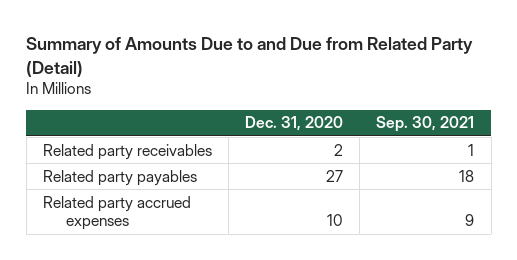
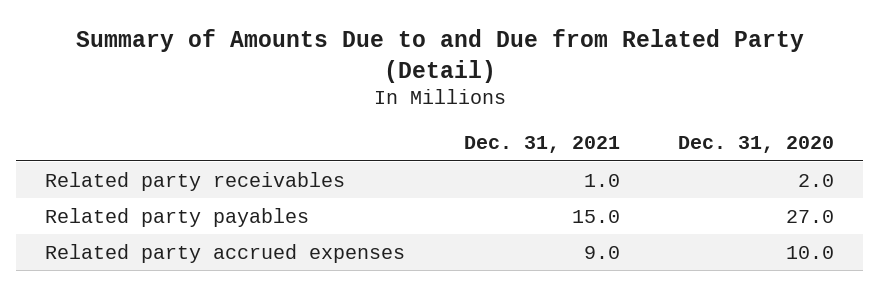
[376,116,475,133] Sep. 30, 2021 -> none
none -> [463,135,620,153] Dec. 31, 2021
[334,143,344,156] 2 -> [797,173,834,187] 2.0
[326,169,344,182] 27 -> [785,209,834,223] 27.0
[327,214,344,227] 10 -> [785,245,834,259] 10.0

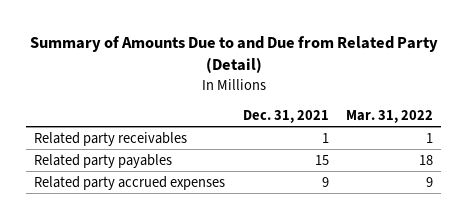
[677,135,834,153] Dec. 31, 2020 -> none
none -> [345,109,433,123] Mar. 31, 2022
[583,173,620,187] 1.0 -> [321,132,329,143] 1
[571,209,620,223] 15.0 -> [314,154,329,165] 15
[583,245,620,259] 9.0 -> [321,176,329,187] 9

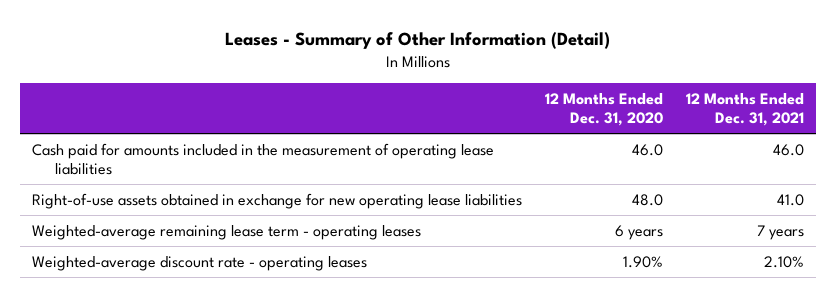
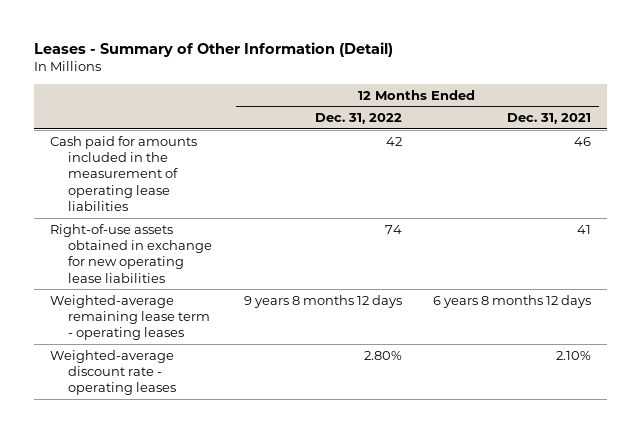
[544,93,663,127] 12 Months Ended Dec. 31, 2020 -> none
none -> [314,112,402,124] Dec. 31, 2022
[773,143,805,156] 46.0 -> [574,136,592,146] 46
[777,193,805,206] 41.0 -> [577,224,592,234] 41
[757,224,805,240] 7 years -> [433,294,592,308] 6 years 8 months 12 days

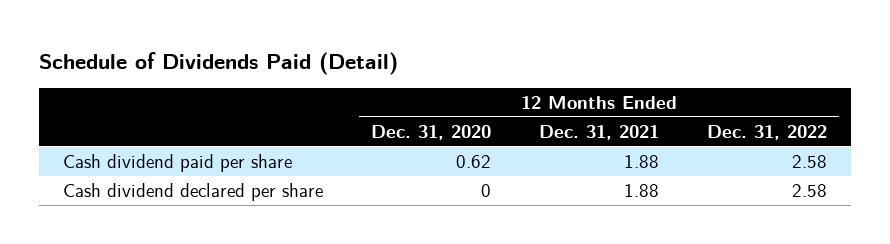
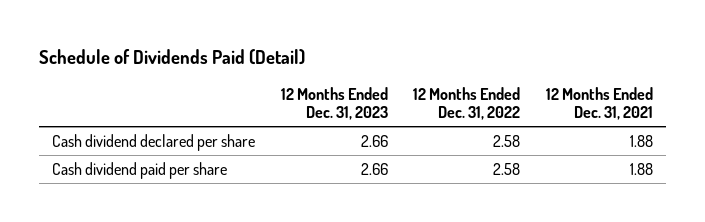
[370,124,491,140] Dec. 31, 2020 -> none
none -> [280,86,388,121] 12 Months Ended Dec. 31, 2023
[63,154,293,173] Cash dividend paid per share -> [51,161,227,179] Cash dividend paid per share

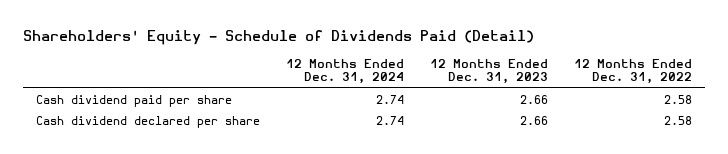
[38,48,305,65] Schedule of Dividends Paid (Detail) -> [23,30,535,46] Shareholders' Equity - Schedule of Dividends Paid (Detail)
[546,86,654,121] 12 Months Ended Dec. 31, 2021 -> none
none -> [286,58,405,85] 12 Months Ended Dec. 31, 2024
[51,133,255,151] Cash dividend declared per share -> [36,116,261,129] Cash dividend declared per share

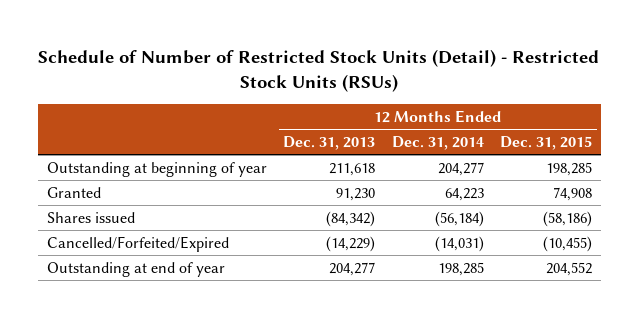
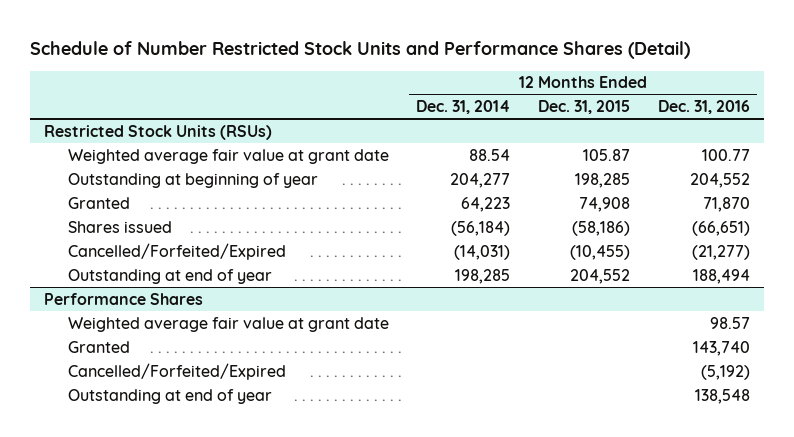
[38,49,600,93] Schedule of Number of Restricted Stock Units (Detail) - Restricted Stock Units (RSUs) -> [30,40,691,59] Schedule of Number Restricted Stock Units and Performance Shares (Detail)
[283,135,376,150] Dec. 31, 2013 -> none
none -> [657,100,750,115] Dec. 31, 2016
none -> [44,124,273,140] Restricted Stock Units (RSUs)
none -> [67,148,389,164] Weighted average fair value at grant date
none -> [44,292,204,305] Performance Shares
none -> [67,316,389,332] Weighted average fair value at grant date
none -> [67,340,130,353] Granted
none -> [67,362,286,380] Cancelled/Forfeited/Expired
none -> [67,388,272,404] Outstanding at end of year

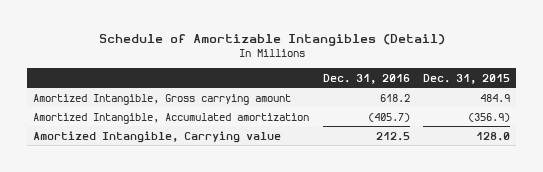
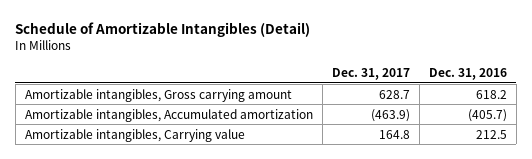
[422,73,510,84] Dec. 31, 2015 -> none
none -> [331,67,410,80] Dec. 31, 2017
[33,93,292,105] Amortized Intangible, Gross carrying amount -> [24,88,292,102] Amortizable intangibles, Gross carrying amount
[33,112,310,124] Amortized Intangible, Accumulated amortization -> [24,108,313,122] Amortizable intangibles, Accumulated amortization
[33,130,282,143] Amortized Intangible, Carrying value -> [24,128,245,142] Amortizable intangibles, Carrying value

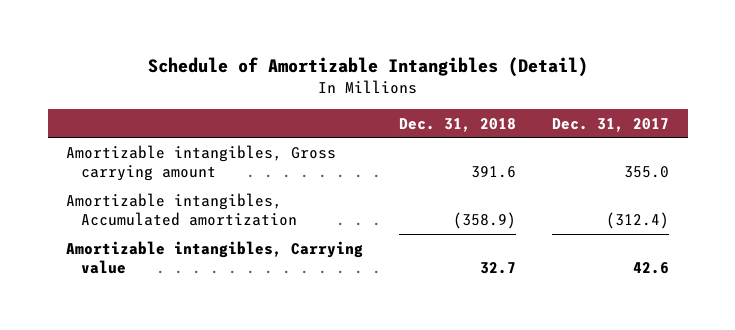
[428,67,507,80] Dec. 31, 2016 -> none
none -> [399,117,517,132] Dec. 31, 2018
[378,89,410,99] 628.7 -> [624,166,670,179] 355.0
[370,108,410,122] (463.9) -> [606,212,670,230] (312.4)
[378,129,410,139] 164.8 -> [633,262,670,275] 42.6

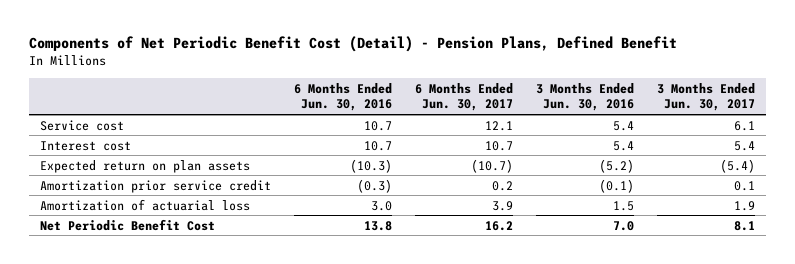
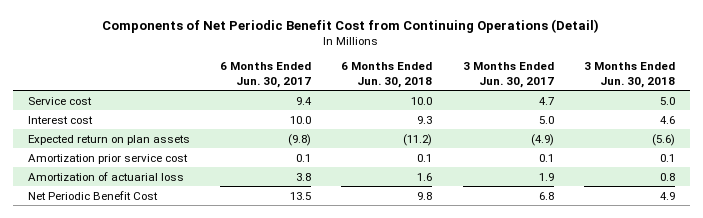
[28,36,677,53] Components of Net Periodic Benefit Cost (Detail) - Pension Plans, Defined Benefit -> [102,19,600,34] Components of Net Periodic Benefit Cost from Continuing Operations (Detail)
[293,82,392,112] 6 Months Ended Jun. 30, 2016 -> none
[535,82,634,112] 3 Months Ended Jun. 30, 2016 -> none
none -> [341,62,433,88] 6 Months Ended Jun. 30, 2018
none -> [584,62,676,88] 3 Months Ended Jun. 30, 2018
[484,120,513,131] 12.1 -> [296,96,313,105] 9.4
[733,120,755,131] 6.1 -> [538,96,554,105] 4.7
[484,140,513,151] 10.7 -> [290,115,312,124] 10.0
[733,140,755,151] 5.4 -> [538,115,554,124] 5.0
[470,158,513,173] (10.7) -> [288,133,312,146] (9.8)
[719,158,755,173] (5.4) -> [530,133,554,146] (4.9)
[39,179,271,193] Amortization prior service credit -> [27,153,188,164] Amortization prior service cost
[491,180,513,191] 0.2 -> [296,153,312,162] 0.1
[491,200,513,211] 3.9 -> [296,172,312,181] 3.8
[484,220,513,231] 16.2 -> [290,191,312,200] 13.5
[733,220,755,231] 8.1 -> [538,191,554,200] 6.8

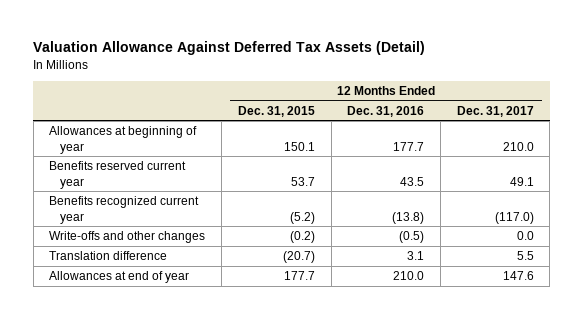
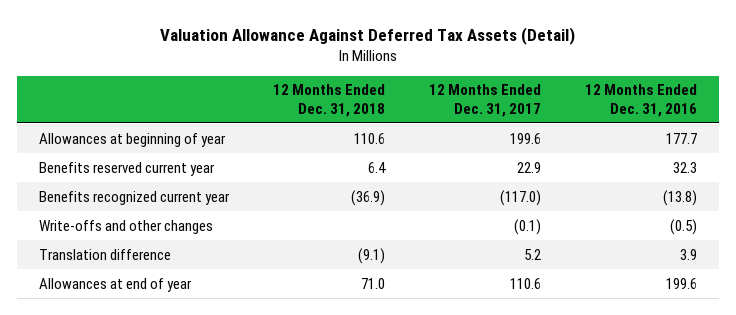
[237,105,315,117] Dec. 31, 2015 -> none
none -> [273,84,386,117] 12 Months Ended Dec. 31, 2018
[502,141,534,151] 210.0 -> [510,132,542,144] 199.6
[400,176,425,186] 43.5 -> [672,161,697,173] 32.3
[509,176,534,186] 49.1 -> [517,161,542,173] 22.9
[516,231,534,241] 0.0 -> [514,218,542,235] (0.1)
[407,251,425,261] 3.1 -> [679,248,697,260] 3.9
[516,251,534,261] 5.5 -> [524,248,542,260] 5.2
[393,271,425,281] 210.0 -> [665,277,697,289] 199.6
[502,271,534,281] 147.6 -> [510,277,542,289] 110.6

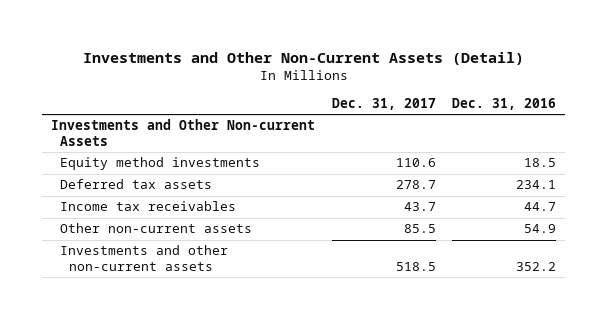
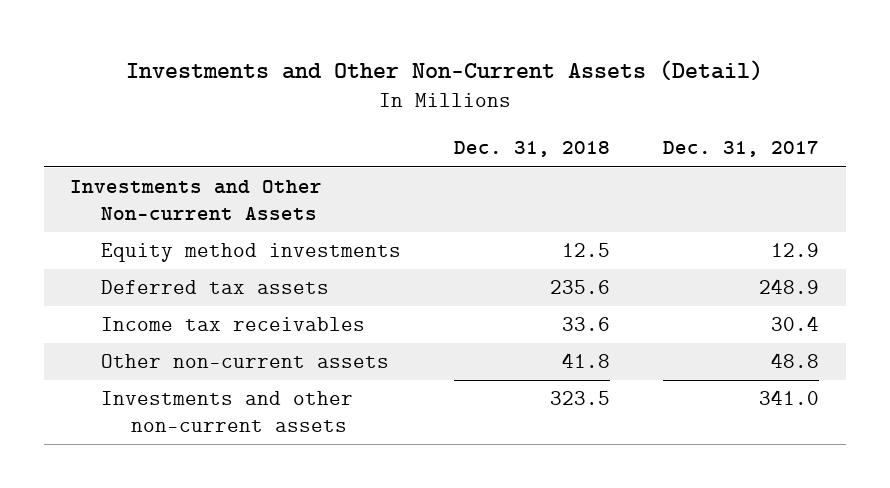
[452,98,557,111] Dec. 31, 2016 -> none
none -> [453,141,610,158] Dec. 31, 2018
[395,158,436,168] 110.6 -> [771,243,820,258] 12.9
[395,180,436,190] 278.7 -> [759,279,820,295] 248.9
[403,202,436,212] 43.7 -> [771,316,820,332] 30.4
[403,224,436,234] 85.5 -> [771,353,820,369] 48.8
[395,261,436,271] 518.5 -> [759,390,820,406] 341.0

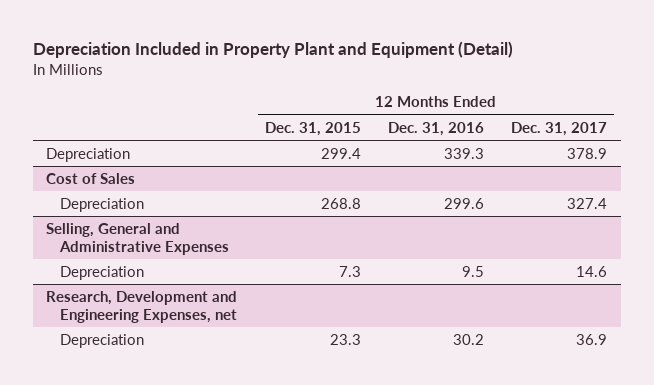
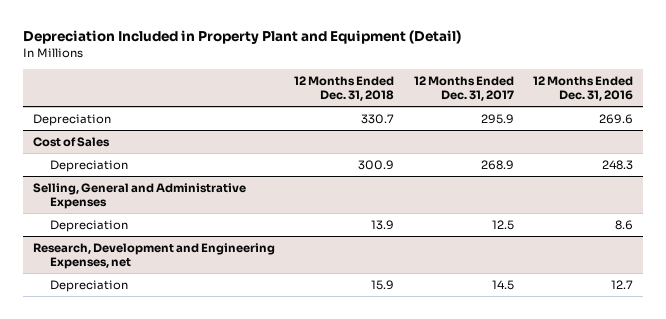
[264,121,361,136] Dec. 31, 2015 -> none
none -> [294,75,395,102] 12 Months Ended Dec. 31, 2018
[444,147,485,159] 339.3 -> [599,113,634,124] 269.6
[567,147,608,159] 378.9 -> [480,113,514,124] 295.9
[444,197,485,209] 299.6 -> [602,159,634,170] 248.3
[567,197,608,209] 327.4 -> [480,159,514,170] 268.9
[462,265,485,277] 9.5 -> [615,219,634,230] 8.6
[576,265,608,277] 14.6 -> [491,219,514,230] 12.5
[453,333,485,345] 30.2 -> [611,279,634,289] 12.7
[576,333,608,345] 36.9 -> [491,279,514,290] 14.5

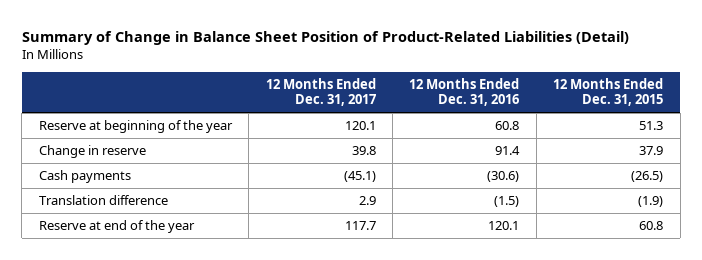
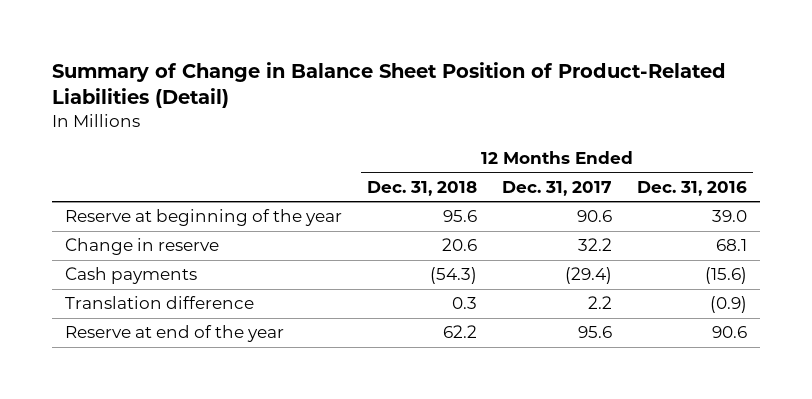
[553,77,664,107] 12 Months Ended Dec. 31, 2015 -> none
none -> [366,180,477,196] Dec. 31, 2018
[344,121,376,131] 120.1 -> [577,210,613,223] 90.6
[495,121,520,131] 60.8 -> [712,210,748,223] 39.0
[351,146,376,156] 39.8 -> [578,238,613,252] 32.2
[495,146,521,156] 91.4 -> [716,239,748,252] 68.1
[343,171,376,183] (45.1) -> [565,267,613,285] (29.4)
[487,171,520,183] (30.6) -> [705,267,748,285] (15.6)
[358,196,376,206] 2.9 -> [588,296,613,310] 2.2
[494,196,520,208] (1.5) -> [710,296,748,314] (0.9)
[344,221,376,231] 117.7 -> [578,326,613,339] 95.6
[488,221,520,231] 120.1 -> [712,326,748,339] 90.6

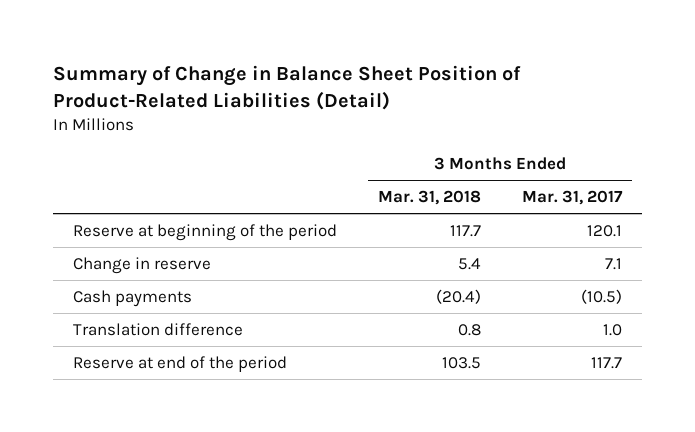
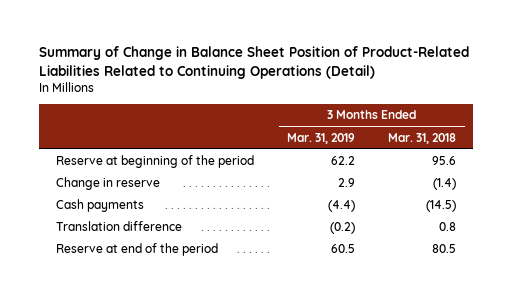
[53,64,522,110] Summary of Change in Balance Sheet Position of Product-Related Liabilities (Detail) -> [39,46,470,79] Summary of Change in Balance Sheet Position of Product-Related Liabilities Related to Continuing Operations (Detail)
[521,190,623,206] Mar. 31, 2017 -> none
none -> [287,132,356,144] Mar. 31, 2019
[450,224,482,237] 117.7 -> [432,156,457,166] 95.6
[458,257,482,270] 5.4 -> [433,178,457,191] (1.4)
[436,288,482,304] (20.4) -> [426,200,457,213] (14.5)
[442,356,482,369] 103.5 -> [432,244,457,254] 80.5

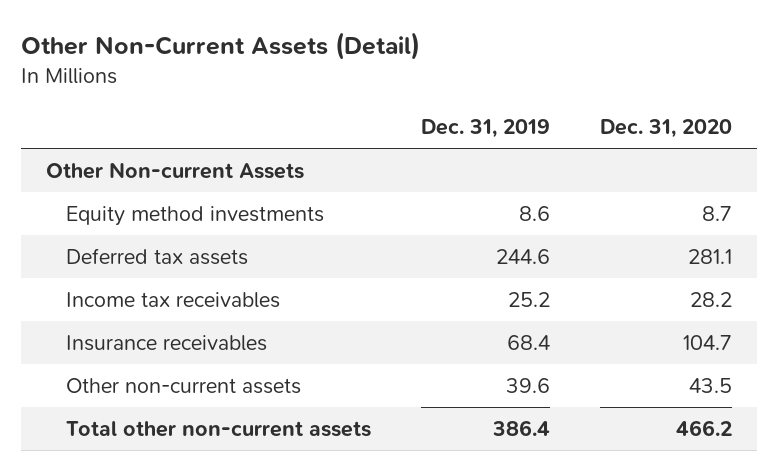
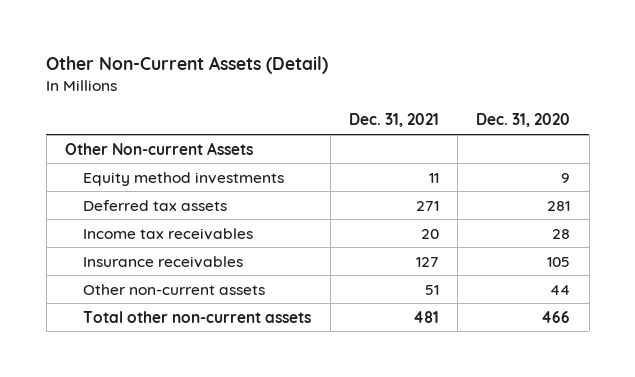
[421,118,551,138] Dec. 31, 2019 -> none
none -> [348,113,439,128] Dec. 31, 2021
[702,205,733,221] 8.7 -> [561,172,571,183] 9
[688,248,733,264] 281.1 -> [547,200,571,211] 281
[690,291,733,307] 28.2 -> [552,228,571,239] 28
[683,334,733,350] 104.7 -> [547,256,571,267] 105
[689,377,733,393] 43.5 -> [550,284,571,295] 44
[676,419,733,436] 466.2 -> [541,310,571,323] 466

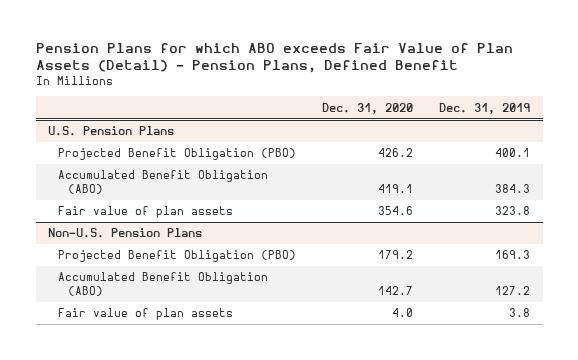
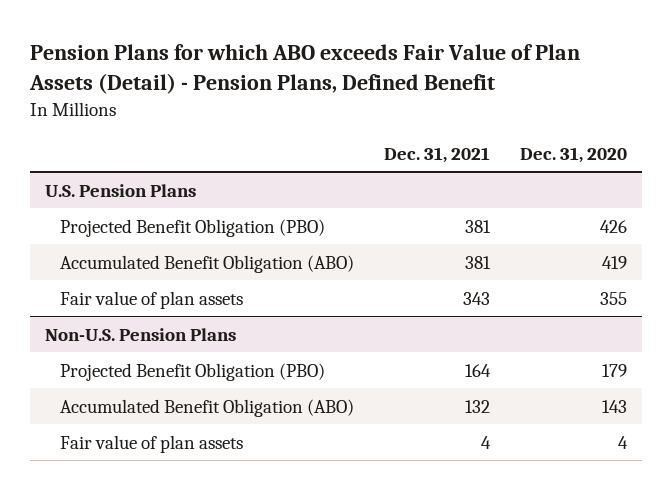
[438,102,530,114] Dec. 31, 2019 -> none
none -> [383,146,490,163] Dec. 31, 2021
[378,148,414,158] 426.2 -> [599,219,627,233] 426
[378,184,414,194] 419.1 -> [601,255,627,269] 419
[378,206,414,216] 354.6 -> [599,291,627,305] 355
[378,250,414,260] 179.2 -> [601,363,627,377] 179
[378,286,414,296] 142.7 -> [601,399,627,413] 143
[392,308,414,318] 4.0 -> [617,435,628,449] 4

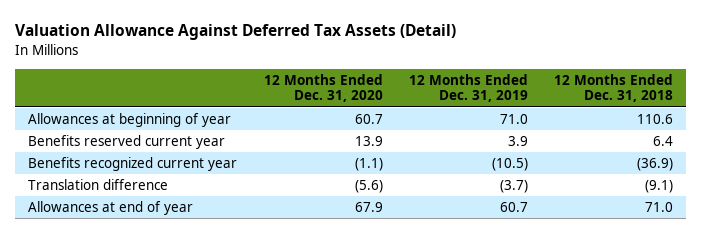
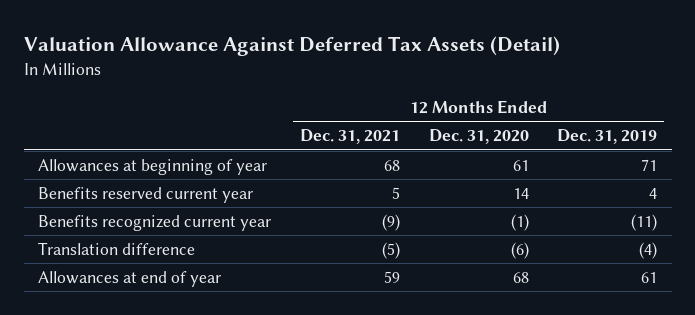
[554,73,674,103] 12 Months Ended Dec. 31, 2018 -> none
none -> [299,129,400,145] Dec. 31, 2021
[354,114,383,125] 60.7 -> [512,159,529,171] 61
[499,114,528,125] 71.0 -> [641,158,658,171] 71
[354,136,383,147] 13.9 -> [512,187,529,199] 14
[507,136,528,147] 3.9 -> [649,187,658,199] 4
[354,158,383,172] (1.1) -> [510,213,529,231] (1)
[491,158,528,172] (10.5) -> [631,213,658,231] (11)
[354,180,383,194] (5.6) -> [510,241,529,259] (6)
[499,180,528,194] (3.7) -> [639,241,658,259] (4)
[354,202,383,213] 67.9 -> [512,271,529,283] 68
[499,202,528,213] 60.7 -> [641,271,658,283] 61

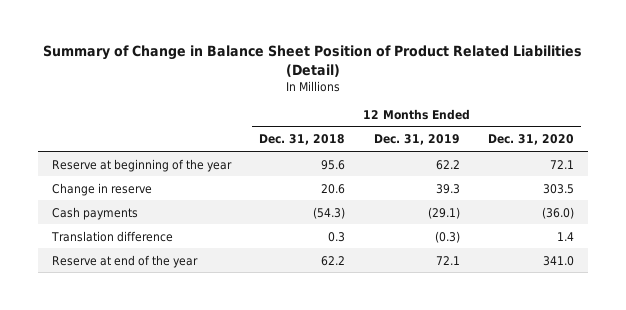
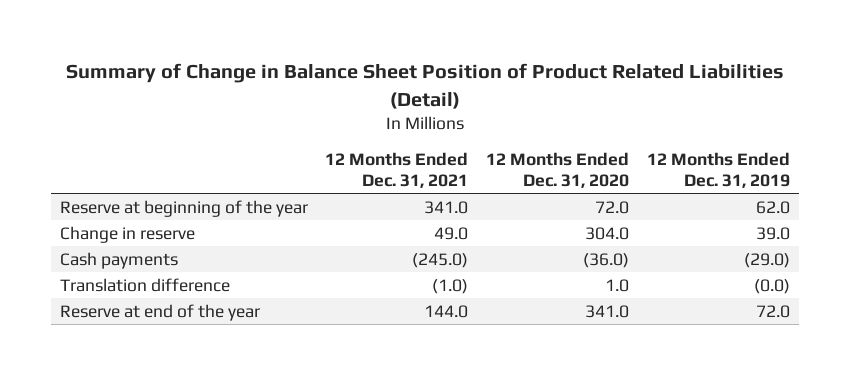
[259,134,346,146] Dec. 31, 2018 -> none
none -> [325,152,469,189] 12 Months Ended Dec. 31, 2021
[435,159,460,170] 62.2 -> [755,200,790,214] 62.0
[549,159,574,169] 72.1 -> [595,200,630,214] 72.0
[435,183,460,194] 39.3 -> [755,226,790,240] 39.0
[542,183,574,194] 303.5 -> [585,226,630,240] 304.0
[427,206,460,219] (29.1) -> [743,252,790,268] (29.0)
[434,230,460,243] (0.3) -> [753,278,790,294] (0.0)
[556,231,574,241] 1.4 -> [605,278,630,292] 1.0
[435,255,460,265] 72.1 -> [755,304,790,318] 72.0

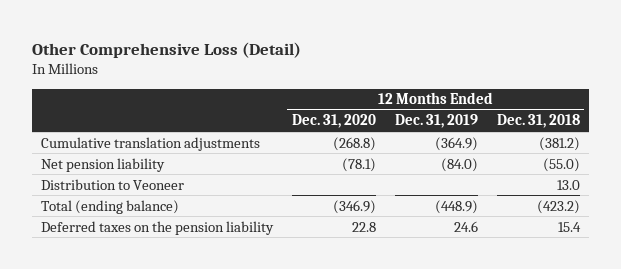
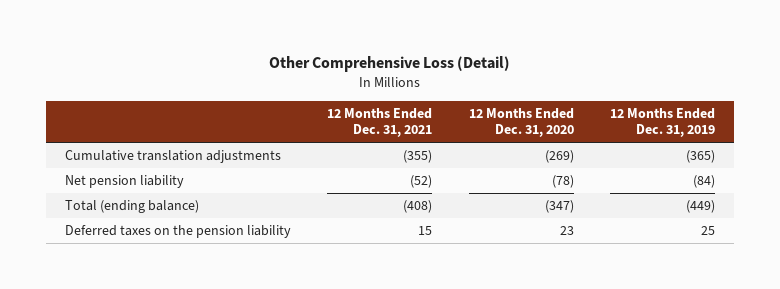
[496,114,580,129] Dec. 31, 2018 -> none
none -> [327,107,433,138] 12 Months Ended Dec. 31, 2021
[41,178,185,190] Distribution to Veoneer -> none
[333,136,377,151] (268.8) -> [544,149,574,163] (269)
[434,136,478,151] (364.9) -> [686,149,716,163] (365)
[342,157,377,172] (78.1) -> [551,174,574,188] (78)
[440,157,478,172] (84.0) -> [693,174,716,188] (84)
[333,199,377,214] (346.9) -> [544,199,574,213] (347)
[434,199,478,214] (448.9) -> [686,199,716,213] (449)
[352,221,377,232] 22.8 -> [559,225,574,235] 23
[453,220,478,232] 24.6 -> [701,225,716,235] 25

